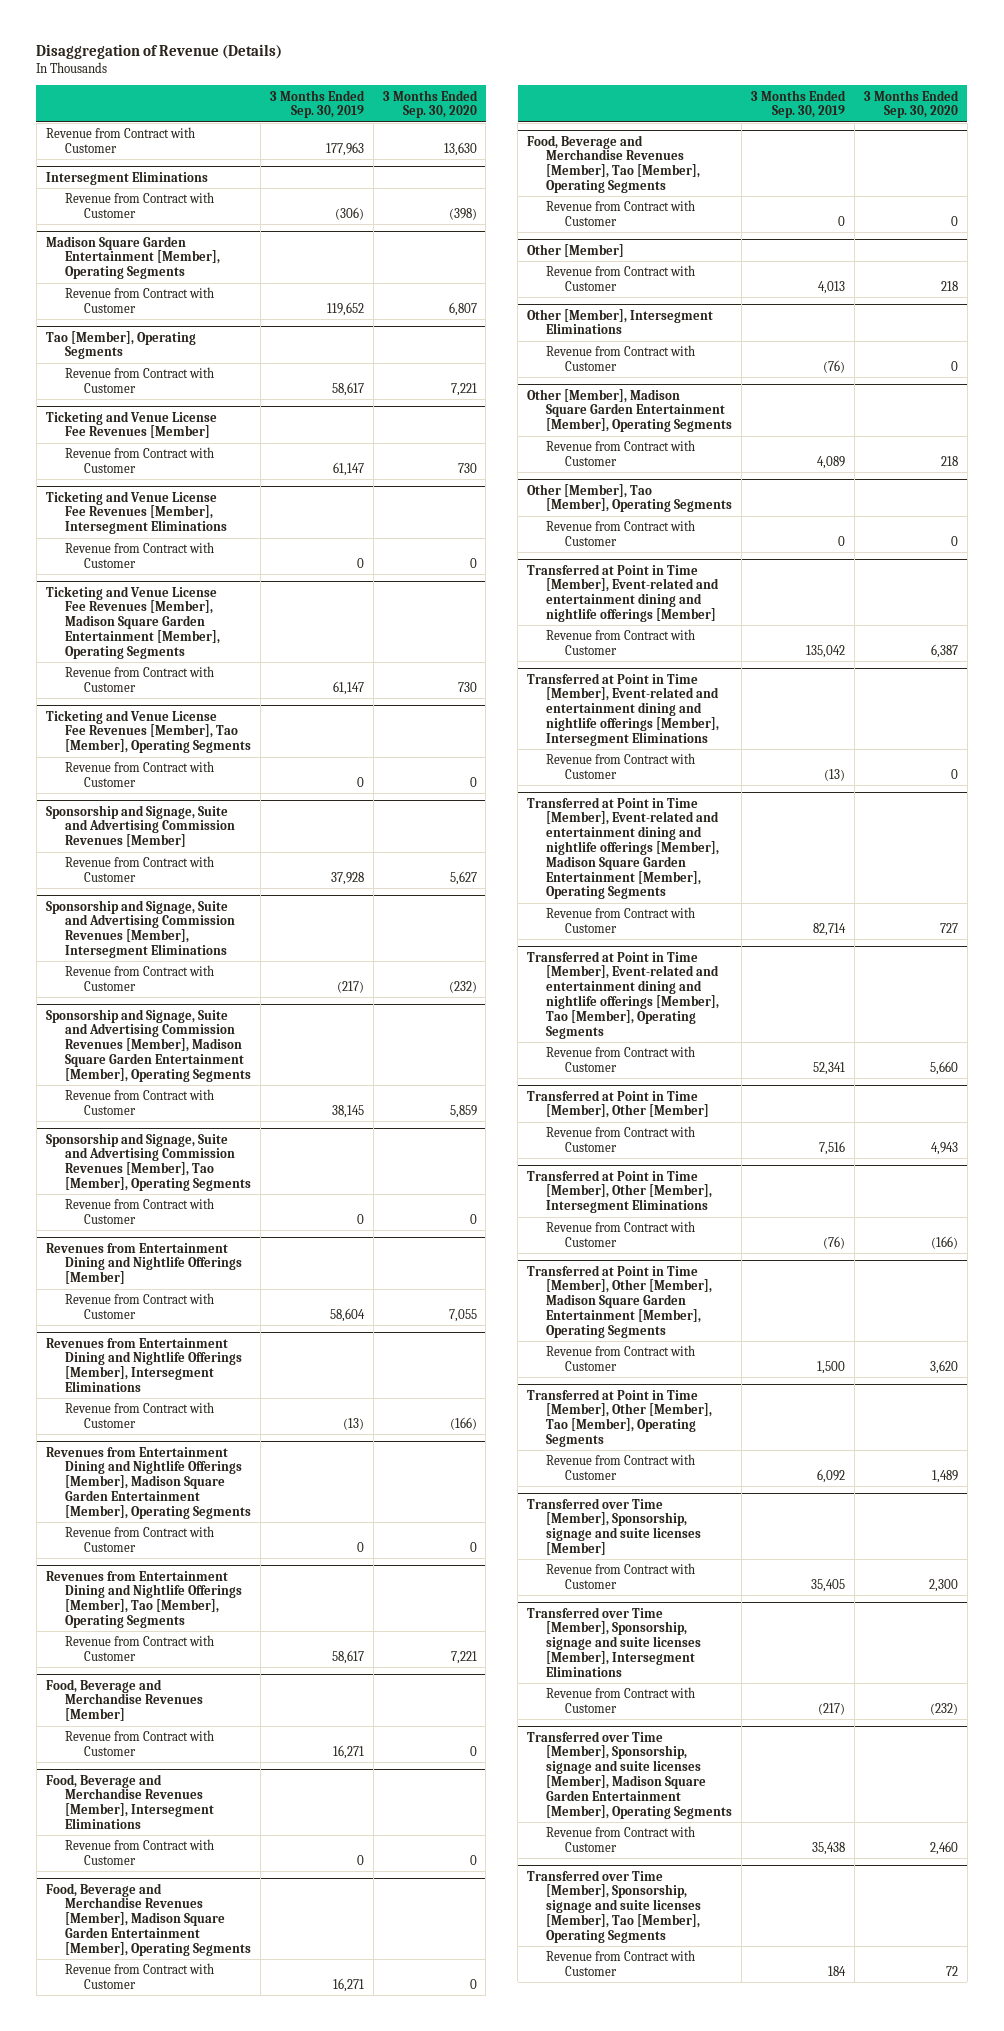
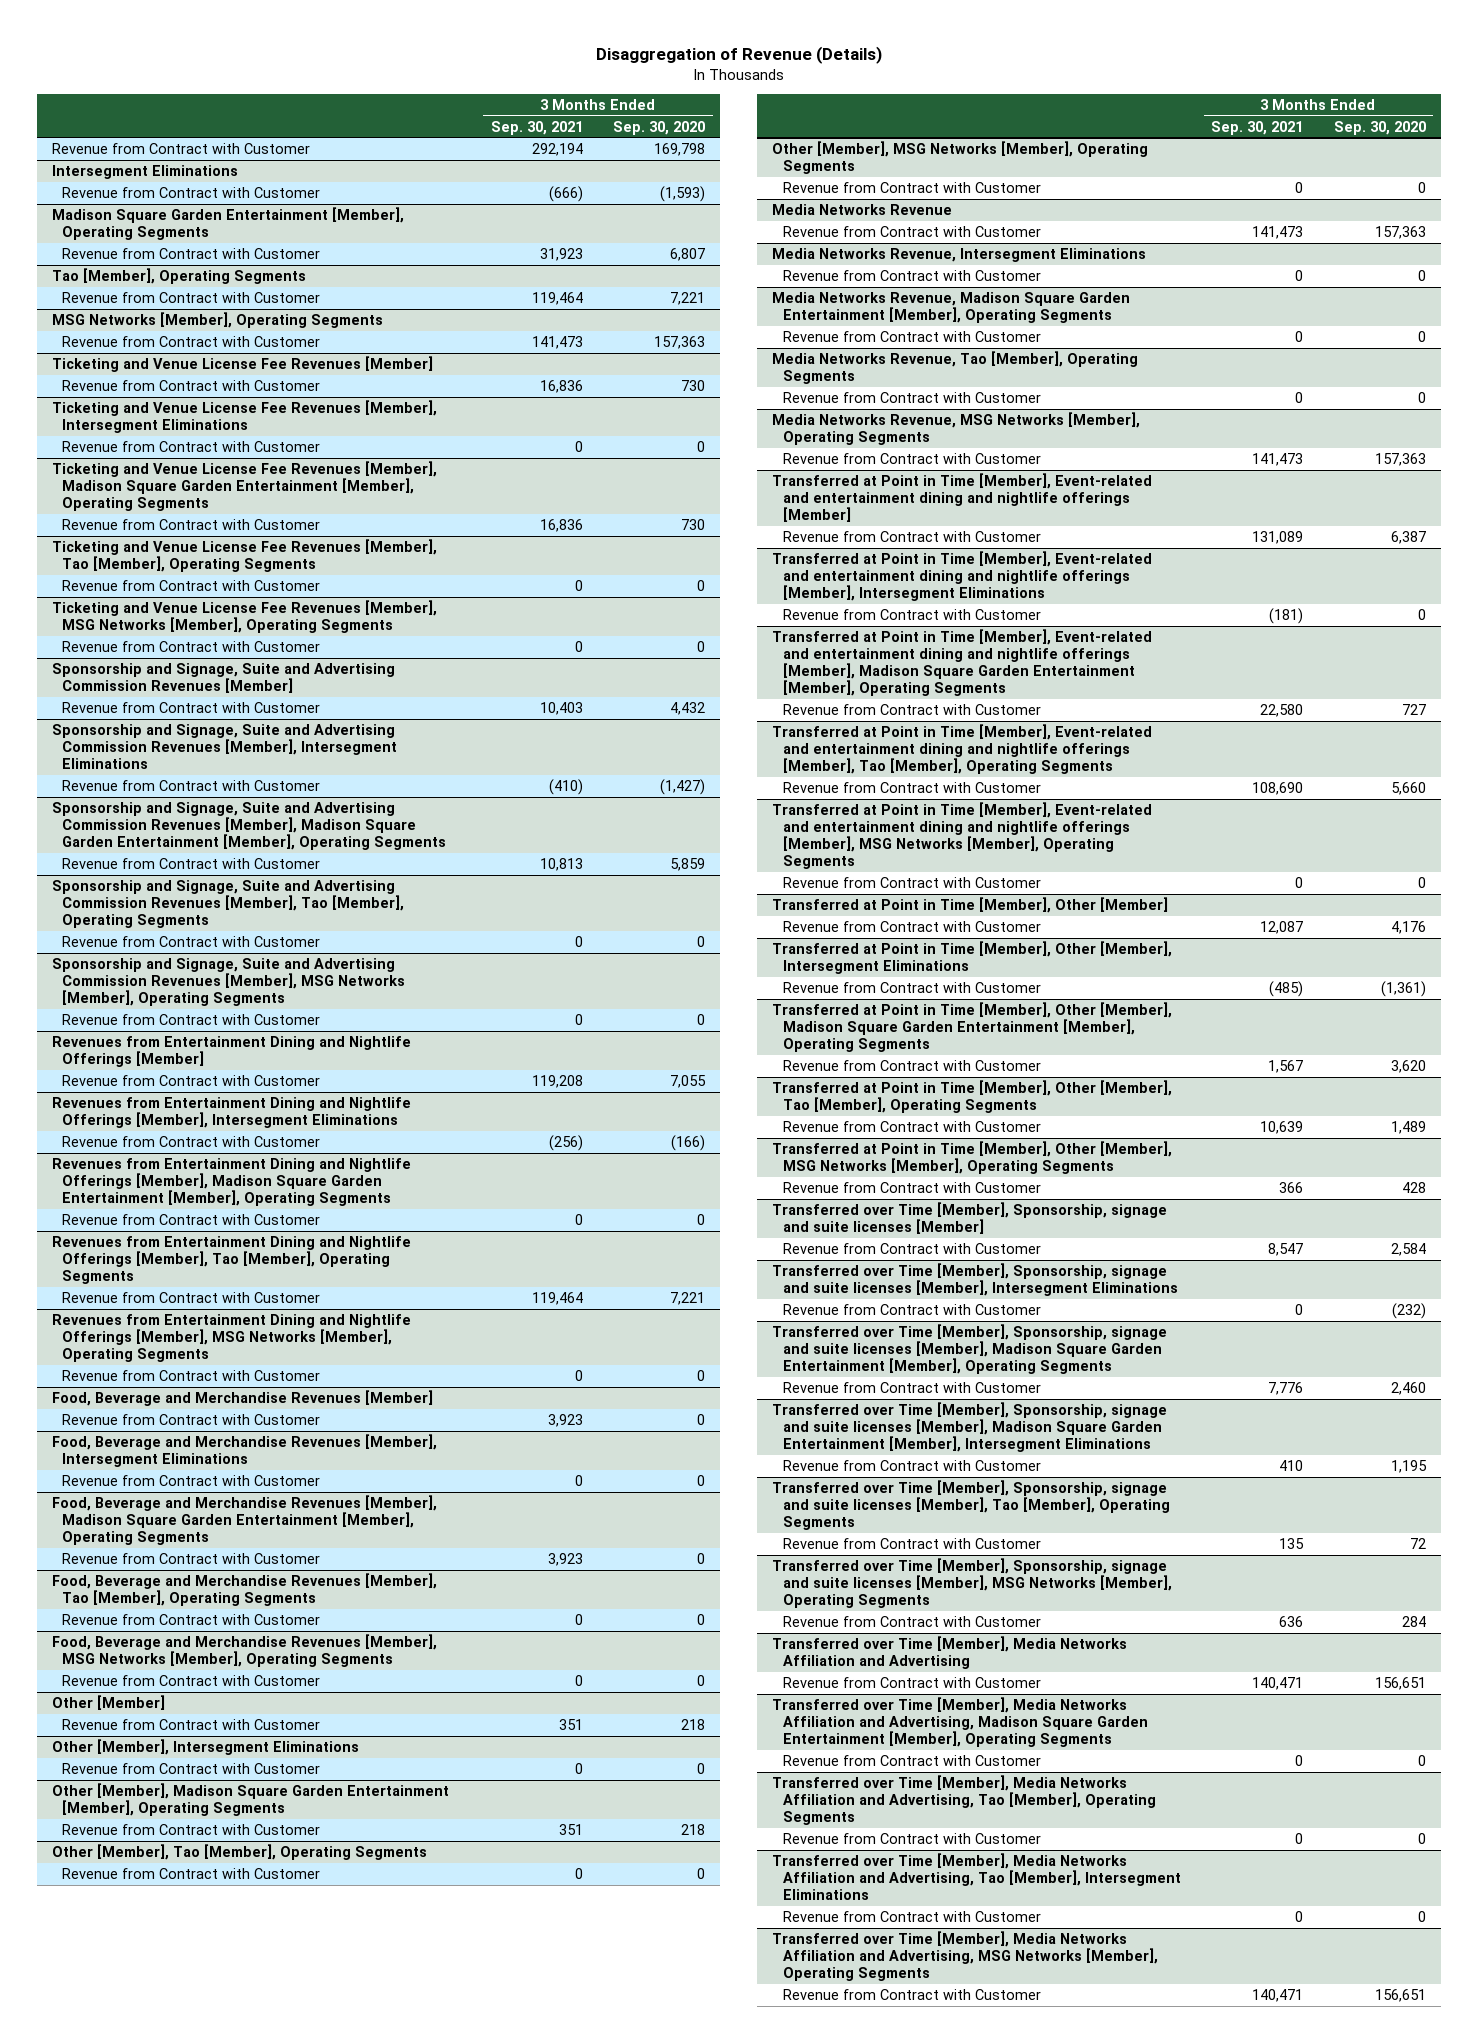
[269,89,365,119] 3 Months Ended Sep. 30, 2019 -> none
none -> [490,120,583,135] Sep. 30, 2021
[443,141,477,156] 13,630 -> [654,143,706,157] 169,798
[448,207,477,220] (398) -> [660,186,706,203] (1,593)
none -> [51,312,383,329] MSG Networks [Member], Operating Segments
none -> [62,336,321,348] Revenue from Contract with Customer
none -> [51,600,437,634] Ticketing and Venue License Fee Revenues [Member], MSG Networks [Member], Operating Segments
none -> [62,641,321,653] Revenue from Contract with Customer
[449,870,477,885] 5,627 -> [670,702,706,716] 4,432
[448,980,477,993] (232) -> [660,779,706,796] (1,427)
none -> [51,958,406,1007] Sponsorship and Signage, Suite and Advertising Commission Revenues [Member], MSG Networks [Member], Operating Segments
none -> [62,1014,321,1026] Revenue from Contract with Customer
none -> [51,1314,411,1363] Revenues from Entertainment Dining and Nightlife Offerings [Member], MSG Networks [Member], Operating Segments
none -> [62,1370,321,1382] Revenue from Contract with Customer
none -> [51,1634,437,1668] Food, Beverage and Merchandise Revenues [Member], MSG Networks [Member], Operating Segments
none -> [62,1675,321,1687] Revenue from Contract with Customer
none -> [772,141,1149,175] Other [Member], MSG Networks [Member], Operating Segments
none -> [782,182,1041,194] Revenue from Contract with Customer
none -> [772,204,953,216] Media Networks Revenue
none -> [782,226,1041,238] Revenue from Contract with Customer
none -> [772,248,1147,263] Media Networks Revenue, Intersegment Eliminations
none -> [782,270,1041,282] Revenue from Contract with Customer
none -> [772,292,1131,324] Media Networks Revenue, Madison Square Garden Entertainment [Member], Operating Segments
none -> [782,331,1041,343] Revenue from Contract with Customer
none -> [772,351,1139,385] Media Networks Revenue, Tao [Member], Operating Segments
none -> [782,392,1041,404] Revenue from Contract with Customer
none -> [772,412,1141,446] Media Networks Revenue, MSG Networks [Member], Operating Segments
none -> [782,453,1041,465] Revenue from Contract with Customer
none -> [772,802,1153,870] Transferred at Point in Time [Member], Event-related and entertainment dining and nightlife offerings [Member], MSG Networks [Member], Operating Segments
none -> [782,877,1041,889] Revenue from Contract with Customer
[930,1141,958,1155] 4,943 -> [1390,921,1426,935] 4,176
[930,1235,958,1249] (166) -> [1380,981,1426,998] (1,361)
none -> [772,1141,1173,1175] Transferred at Point in Time [Member], Other [Member], MSG Networks [Member], Operating Segments
none -> [782,1182,1041,1194] Revenue from Contract with Customer
[928,1578,958,1592] 2,300 -> [1390,1243,1426,1257] 2,584
none -> [772,1402,1168,1453] Transferred over Time [Member], Sponsorship, signage and suite licenses [Member], Madison Square Garden Entertainment [Member], Intersegment Eliminations
none -> [782,1460,1041,1472] Revenue from Contract with Customer
none -> [772,1558,1172,1609] Transferred over Time [Member], Sponsorship, signage and suite licenses [Member], MSG Networks [Member], Operating Segments
none -> [782,1616,1041,1628] Revenue from Contract with Customer
none -> [772,1636,1128,1670] Transferred over Time [Member], Media Networks Affiliation and Advertising
none -> [782,1677,1041,1689] Revenue from Contract with Customer
none -> [772,1697,1148,1748] Transferred over Time [Member], Media Networks Affiliation and Advertising, Madison Square Garden Entertainment [Member], Operating Segments
none -> [782,1755,1041,1767] Revenue from Contract with Customer
none -> [772,1775,1156,1826] Transferred over Time [Member], Media Networks Affiliation and Advertising, Tao [Member], Operating Segments
none -> [782,1833,1041,1845] Revenue from Contract with Customer
none -> [772,1853,1181,1901] Transferred over Time [Member], Media Networks Affiliation and Advertising, Tao [Member], Intersegment Eliminations
none -> [782,1911,1041,1923] Revenue from Contract with Customer
none -> [772,1931,1158,1982] Transferred over Time [Member], Media Networks Affiliation and Advertising, MSG Networks [Member], Operating Segments
none -> [782,1989,1041,2001] Revenue from Contract with Customer

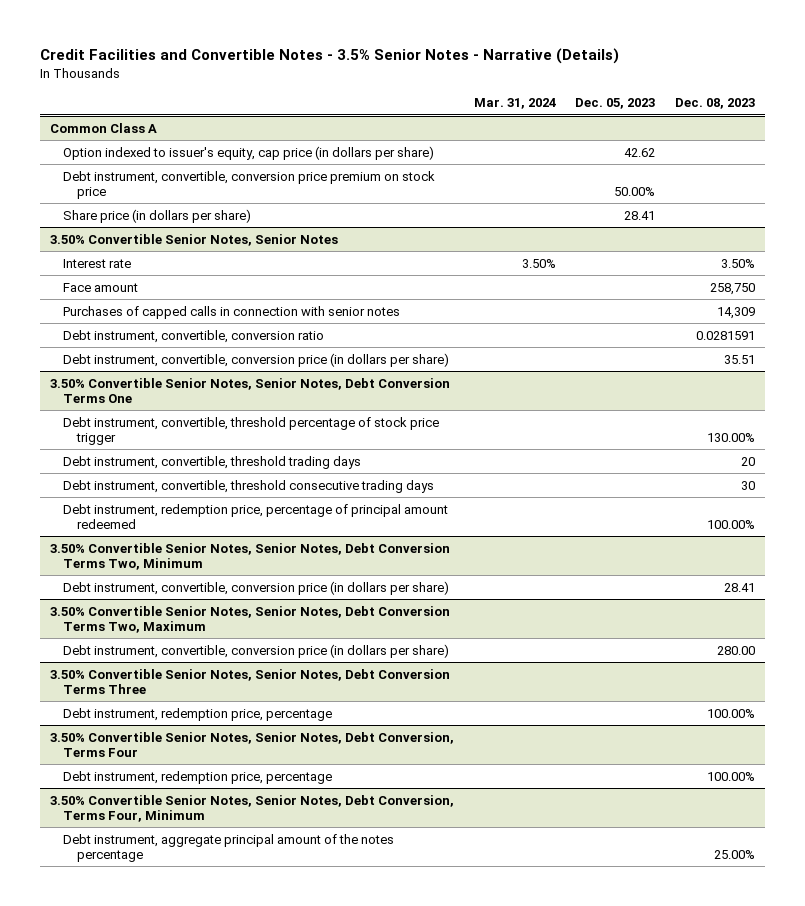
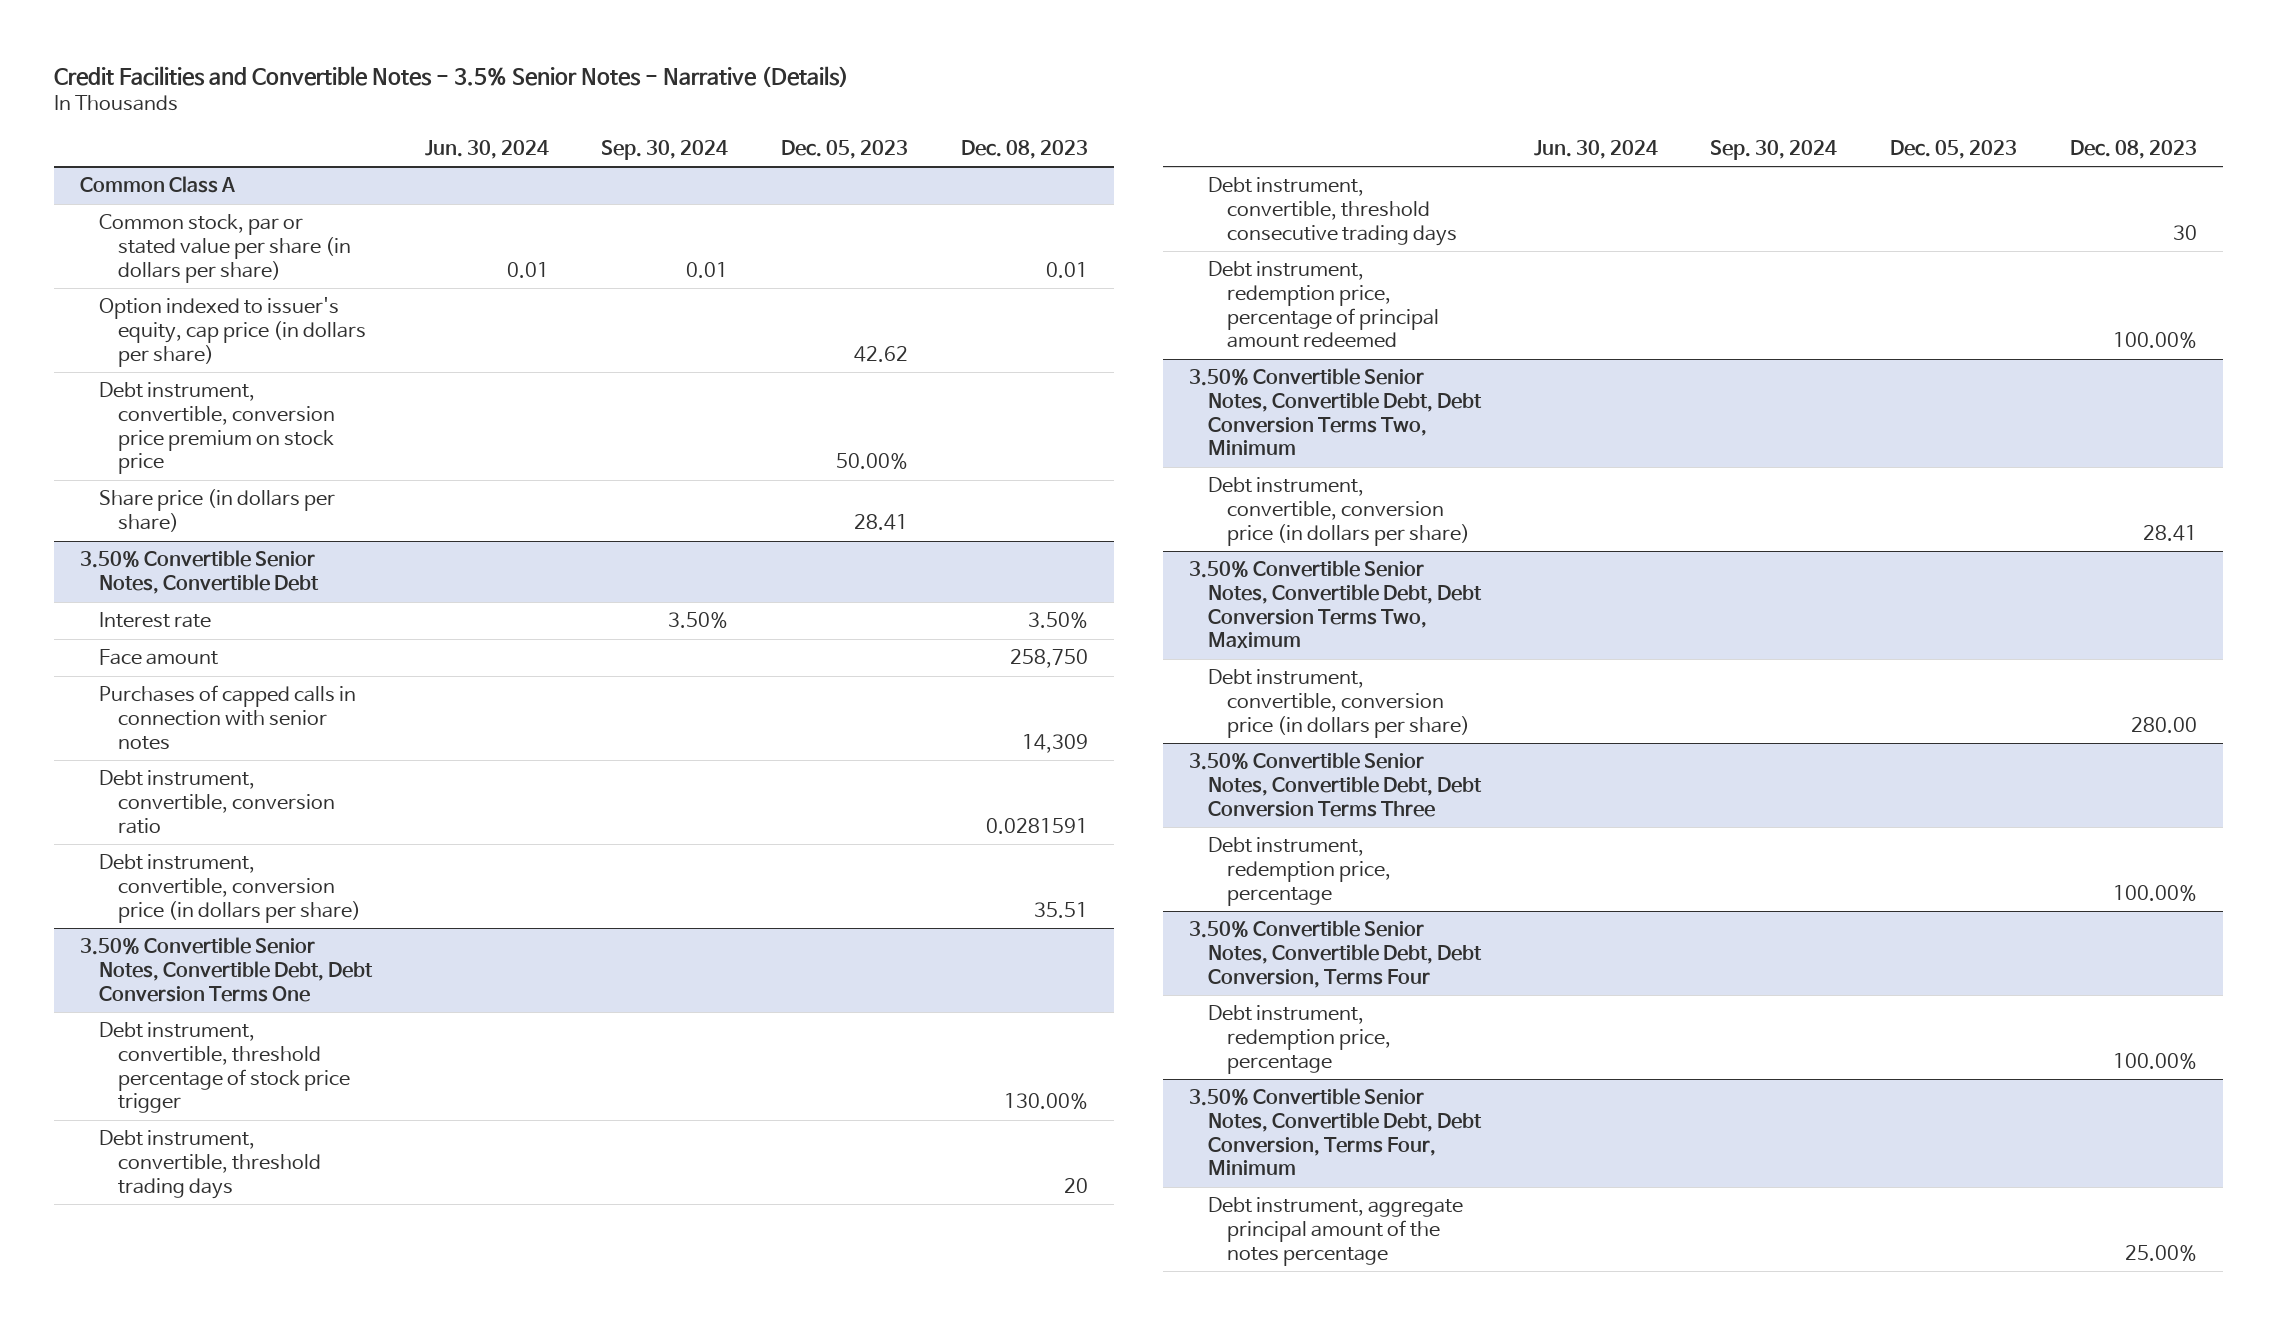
[473,98,556,110] Mar. 31, 2024 -> none
none -> [424,139,549,159] Jun. 30, 2024
none -> [601,139,729,160] Sep. 30, 2024
none -> [98,214,351,283] Common stock, par or stated value per share (in dollars per share)
[49,233,338,246] 3.50% Convertible Senior Notes, Senior Notes -> [80,550,319,595] 3.50% Convertible Senior Notes, Convertible Debt
[49,377,450,403] 3.50% Convertible Senior Notes, Senior Notes, Debt Conversion Terms One -> [80,937,373,1002] 3.50% Convertible Senior Notes, Convertible Debt, Debt Conversion Terms One
[49,542,450,570] 3.50% Convertible Senior Notes, Senior Notes, Debt Conversion Terms Two, Minimum -> [1188,368,1482,456] 3.50% Convertible Senior Notes, Convertible Debt, Debt Conversion Terms Two, Minimum
[49,605,450,633] 3.50% Convertible Senior Notes, Senior Notes, Debt Conversion Terms Two, Maximum -> [1188,560,1482,649] 3.50% Convertible Senior Notes, Convertible Debt, Debt Conversion Terms Two, Maximum
[49,668,450,694] 3.50% Convertible Senior Notes, Senior Notes, Debt Conversion Terms Three -> [1188,752,1482,817] 3.50% Convertible Senior Notes, Convertible Debt, Debt Conversion Terms Three
[49,731,454,757] 3.50% Convertible Senior Notes, Senior Notes, Debt Conversion, Terms Four -> [1188,920,1482,988] 3.50% Convertible Senior Notes, Convertible Debt, Debt Conversion, Terms Four
[49,794,454,822] 3.50% Convertible Senior Notes, Senior Notes, Debt Conversion, Terms Four, Minimum -> [1188,1088,1482,1176] 3.50% Convertible Senior Notes, Convertible Debt, Debt Conversion, Terms Four, Minimum

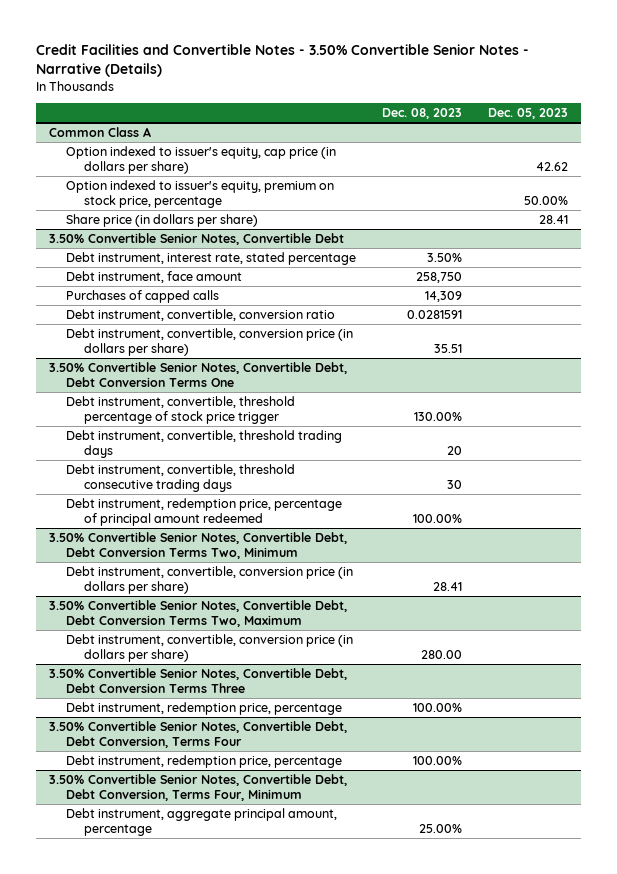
[53,65,849,87] Credit Facilities and Convertible Notes - 3.5% Senior Notes - Narrative (Details) -> [35,43,529,77] Credit Facilities and Convertible Notes - 3.50% Convertible Senior Notes - Narrative (Details)
[424,139,549,159] Jun. 30, 2024 -> none
[601,139,729,160] Sep. 30, 2024 -> none
[98,214,351,283] Common stock, par or stated value per share (in dollars per share) -> none
[98,382,335,475] Debt instrument, convertible, conversion price premium on stock price -> [66,179,335,208] Option indexed to issuer's equity, premium on stock price, percentage
[98,612,211,629] Interest rate -> [66,251,357,265] Debt instrument, interest rate, stated percentage
[98,649,218,666] Face amount -> [66,270,243,283] Debt instrument, face amount
[98,685,356,750] Purchases of capped calls in connection with senior notes -> [66,289,220,303] Purchases of capped calls
[1207,1197,1463,1266] Debt instrument, aggregate principal amount of the notes percentage -> [66,807,338,836] Debt instrument, aggregate principal amount, percentage

